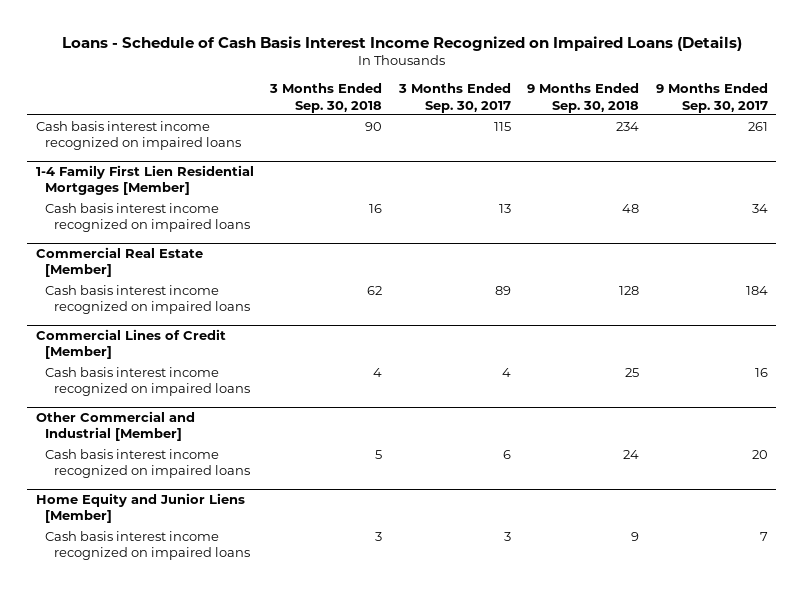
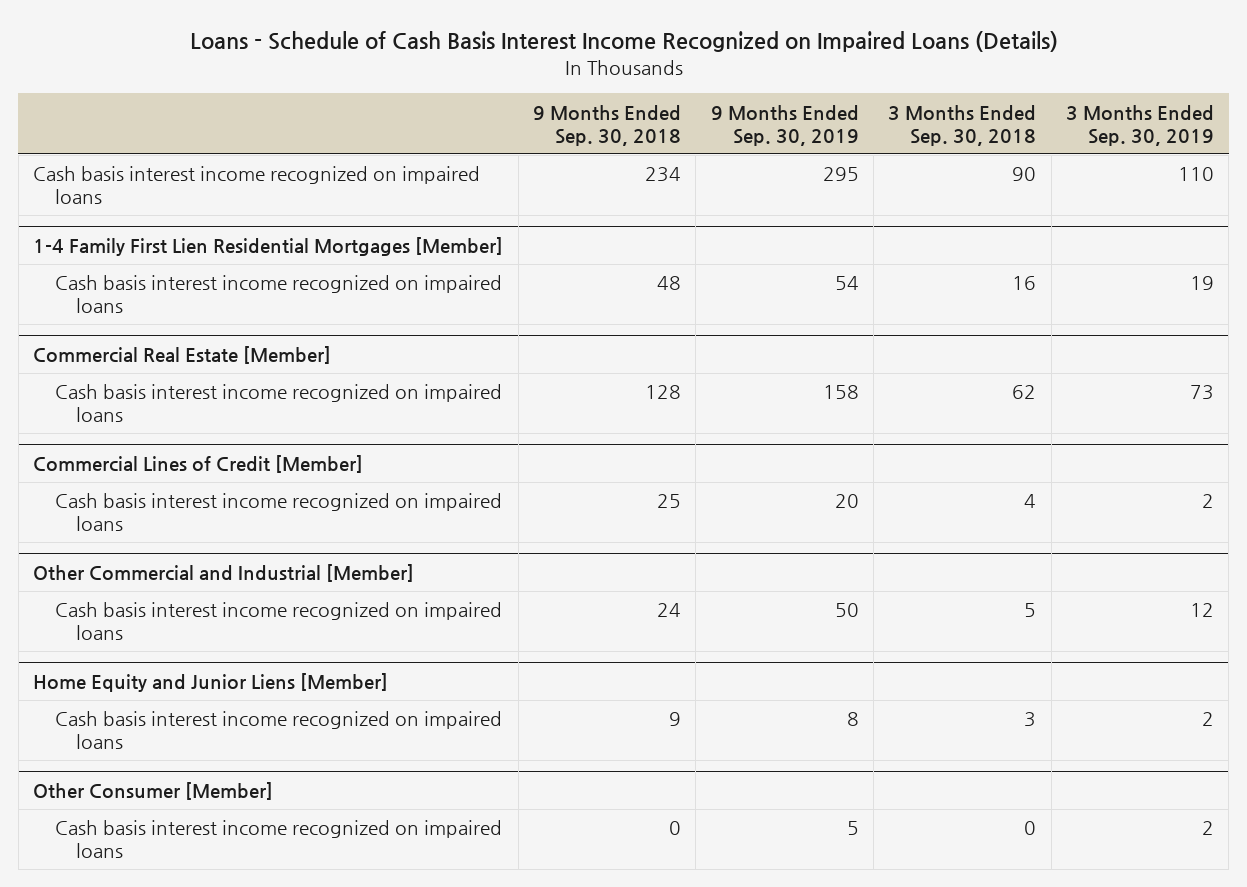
[397,82,511,113] 3 Months Ended Sep. 30, 2017 -> none
[655,82,768,113] 9 Months Ended Sep. 30, 2017 -> none
none -> [710,104,859,146] 9 Months Ended Sep. 30, 2019
none -> [1066,104,1215,146] 3 Months Ended Sep. 30, 2019
none -> [33,781,274,800] Other Consumer [Member]
none -> [54,820,502,859] Cash basis interest income recognized on impaired loans

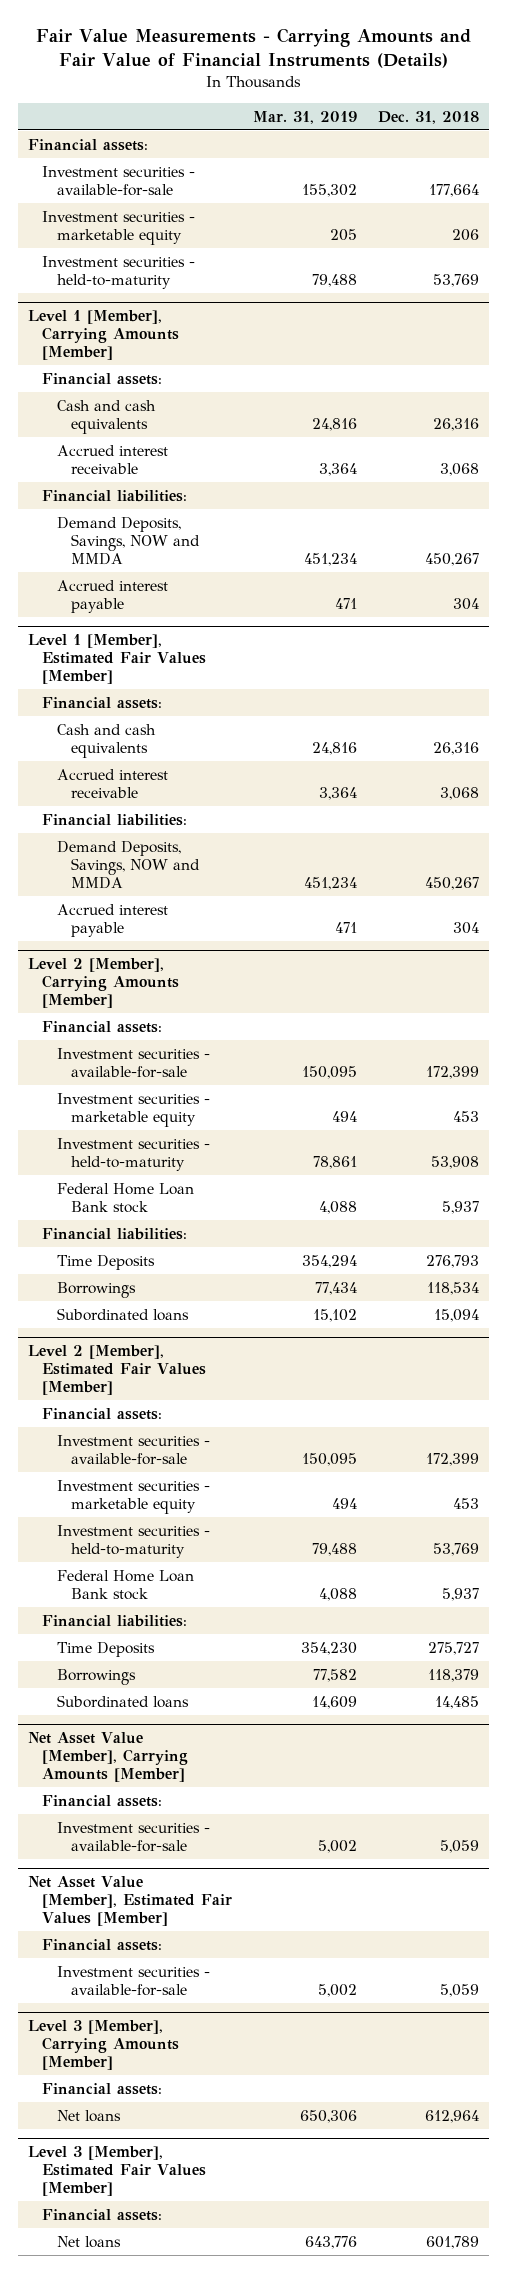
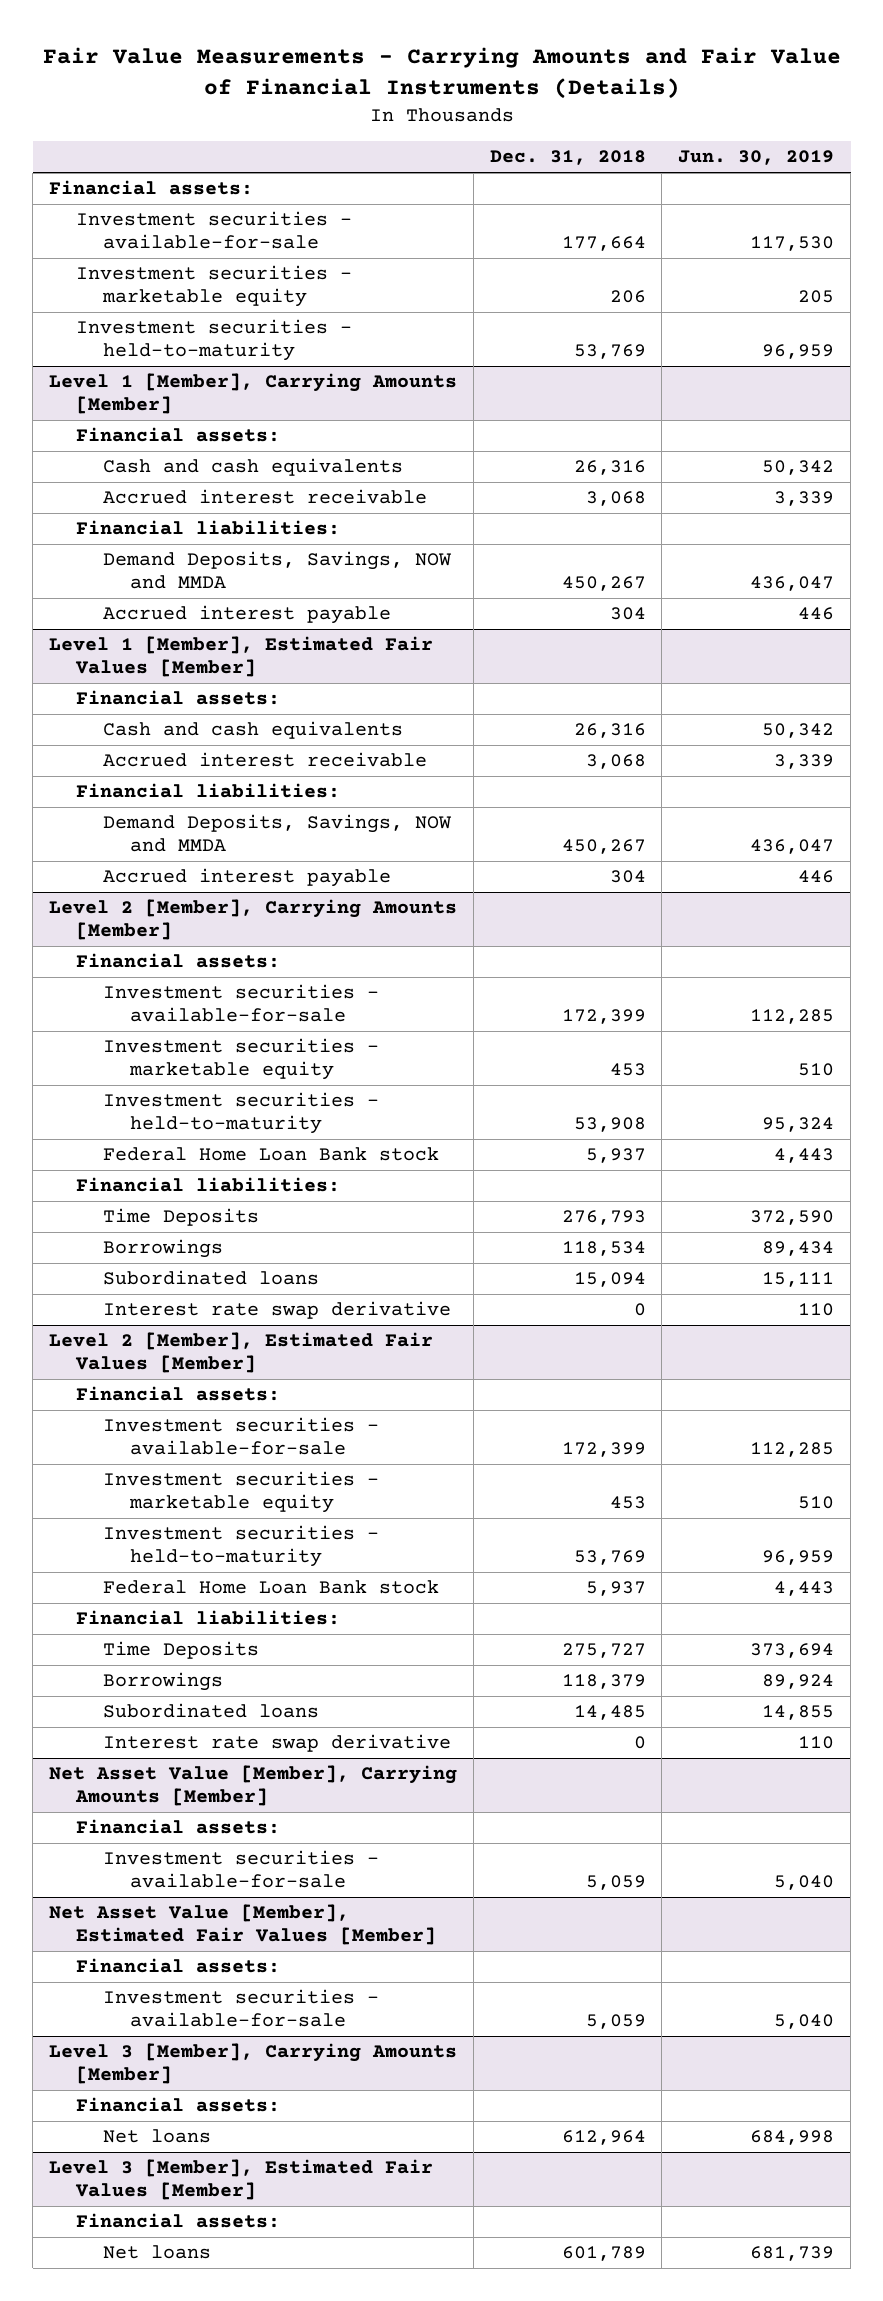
[253,110,358,124] Mar. 31, 2019 -> none
none -> [678,150,835,166] Jun. 30, 2019
none -> [102,1301,451,1320] Interest rate swap derivative
none -> [102,1734,451,1753] Interest rate swap derivative

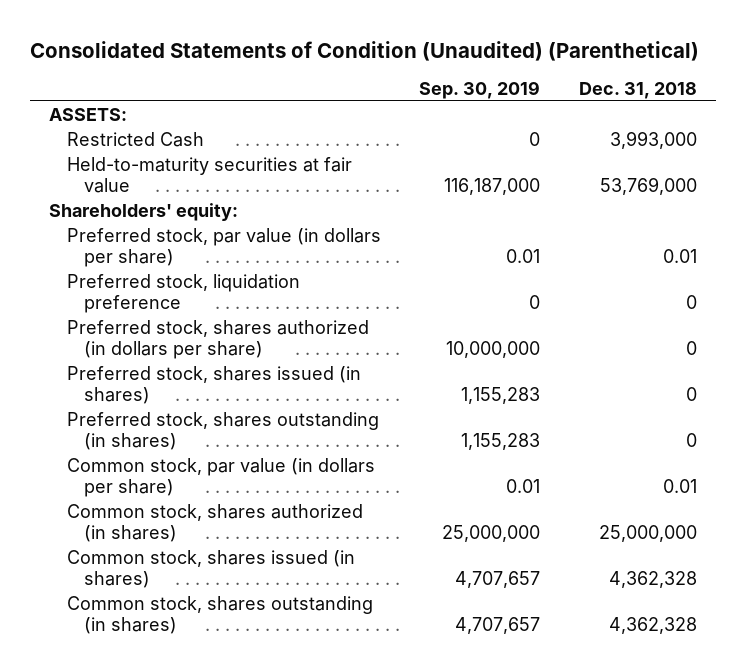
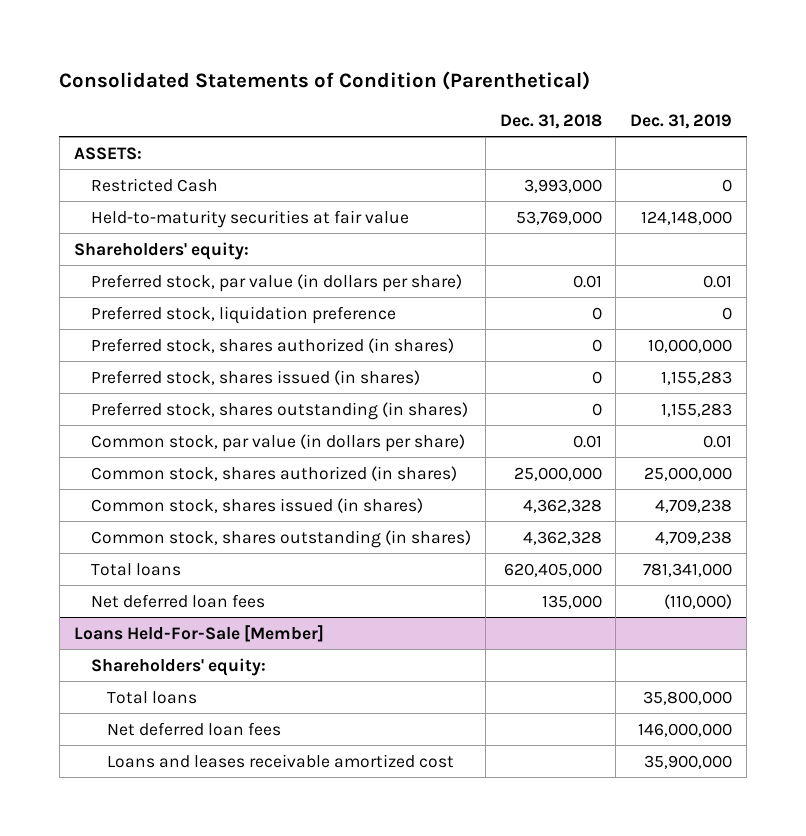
[29,40,699,61] Consolidated Statements of Condition (Unaudited) (Parenthetical) -> [59,70,591,90] Consolidated Statements of Condition (Parenthetical)
[419,80,541,99] Sep. 30, 2019 -> none
none -> [630,114,733,130] Dec. 31, 2019
[66,320,369,359] Preferred stock, shares authorized (in dollars per share) -> [90,337,454,353] Preferred stock, shares authorized (in shares)
none -> [90,562,181,576] Total loans
none -> [90,593,265,608] Net deferred loan fees
none -> [73,624,324,642] Loans Held-For-Sale [Member]
none -> [90,657,266,676] Shareholders' equity:
none -> [107,690,198,704] Total loans
none -> [107,721,282,736] Net deferred loan fees
none -> [107,753,455,768] Loans and leases receivable amortized cost

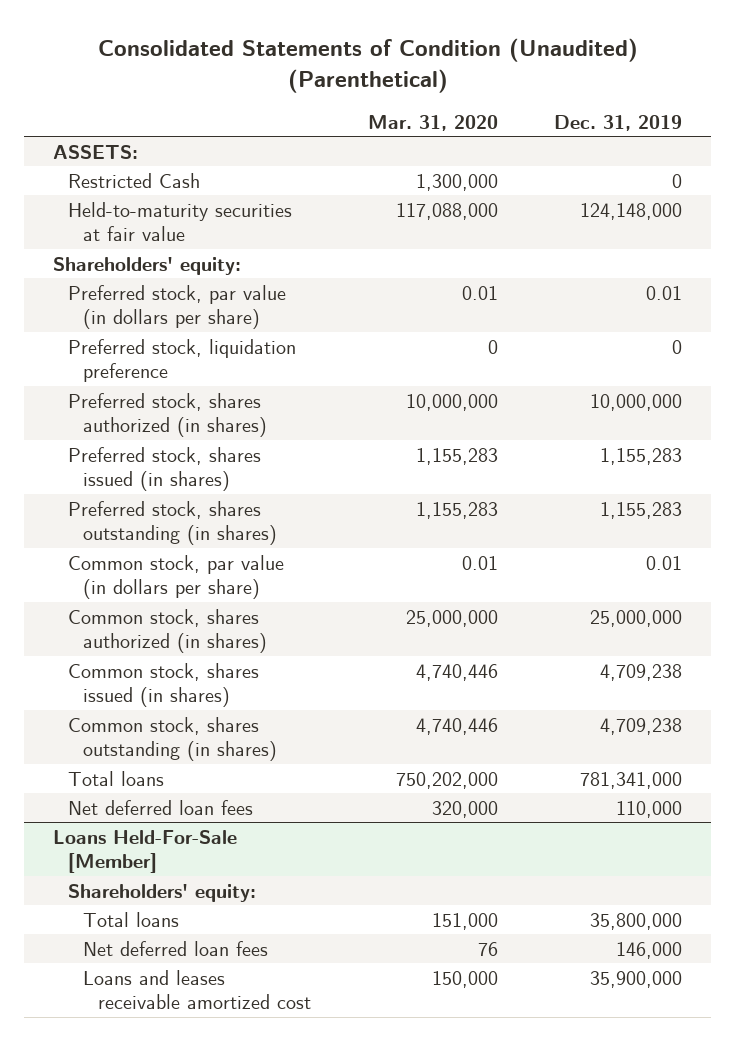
[59,70,591,90] Consolidated Statements of Condition (Parenthetical) -> [97,37,638,93] Consolidated Statements of Condition (Unaudited) (Parenthetical)
[499,114,602,130] Dec. 31, 2018 -> none
none -> [367,114,498,131] Mar. 31, 2020
[664,593,733,609] (110,000) -> [616,800,683,818] 110,000
[638,722,733,737] 146,000,000 -> [616,941,683,959] 146,000

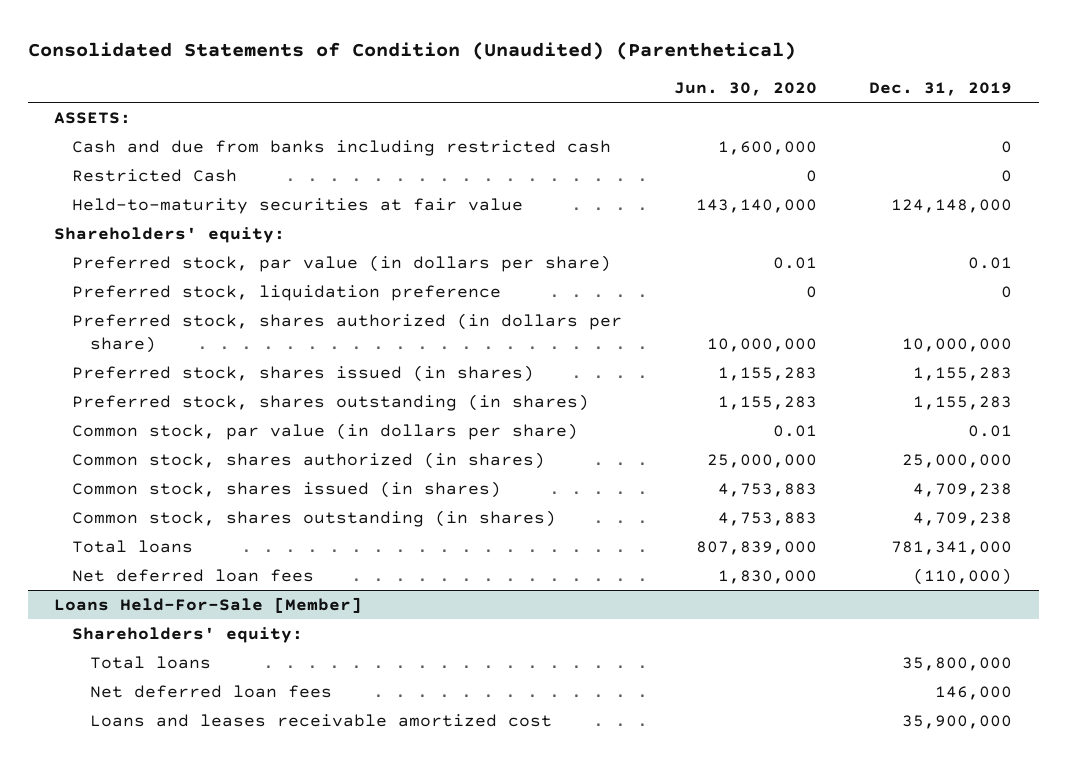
[367,114,498,131] Mar. 31, 2020 -> none
none -> [674,82,818,97] Jun. 30, 2020
none -> [72,139,612,156] Cash and due from banks including restricted cash
[67,392,267,438] Preferred stock, shares authorized (in shares) -> [72,312,623,353] Preferred stock, shares authorized (in dollars per share)
[616,800,683,818] 110,000 -> [913,567,1013,585] (110,000)

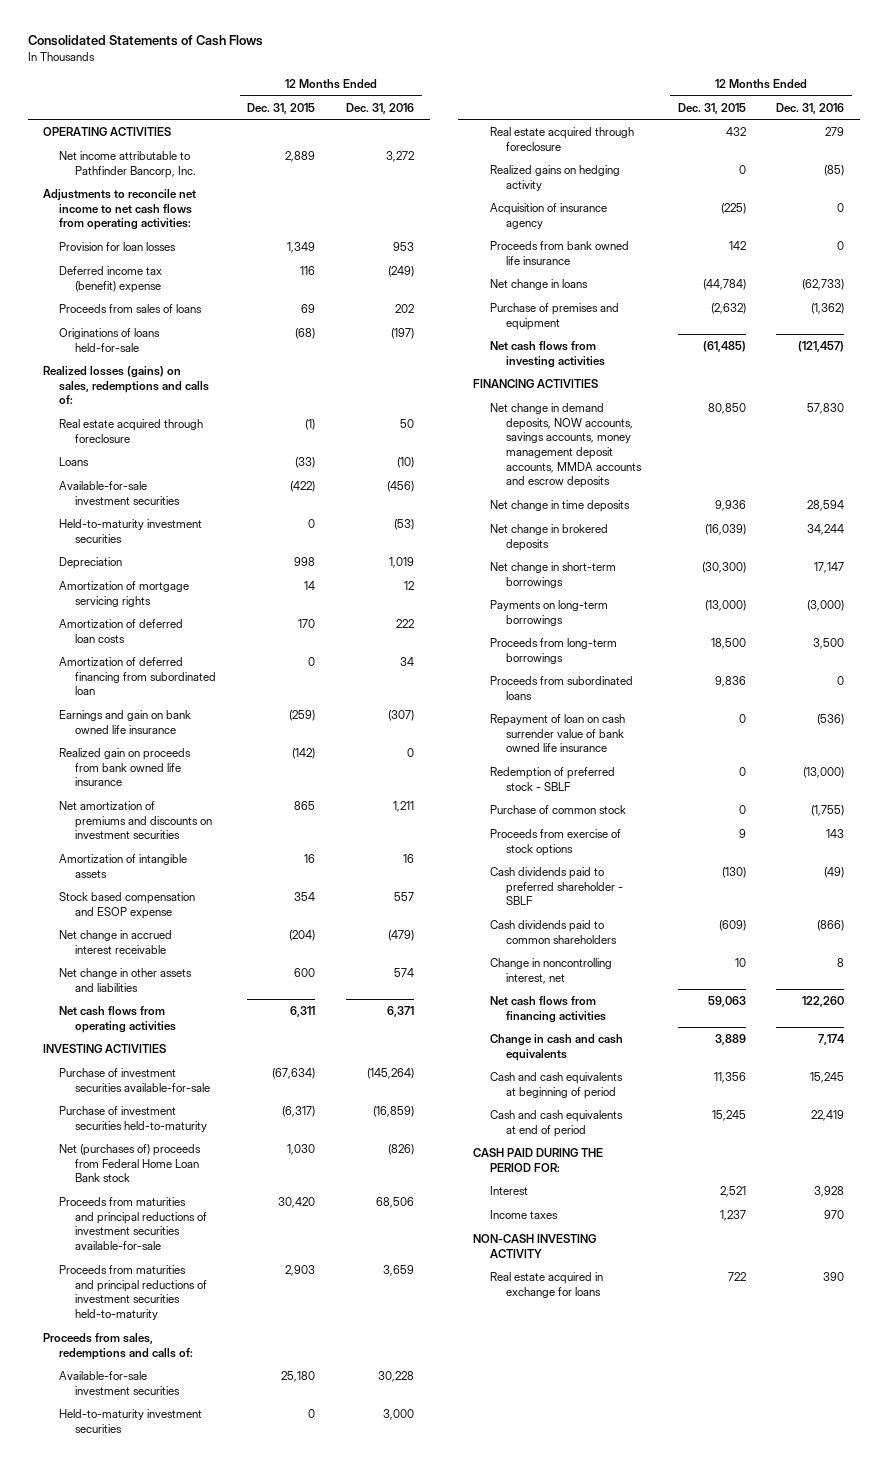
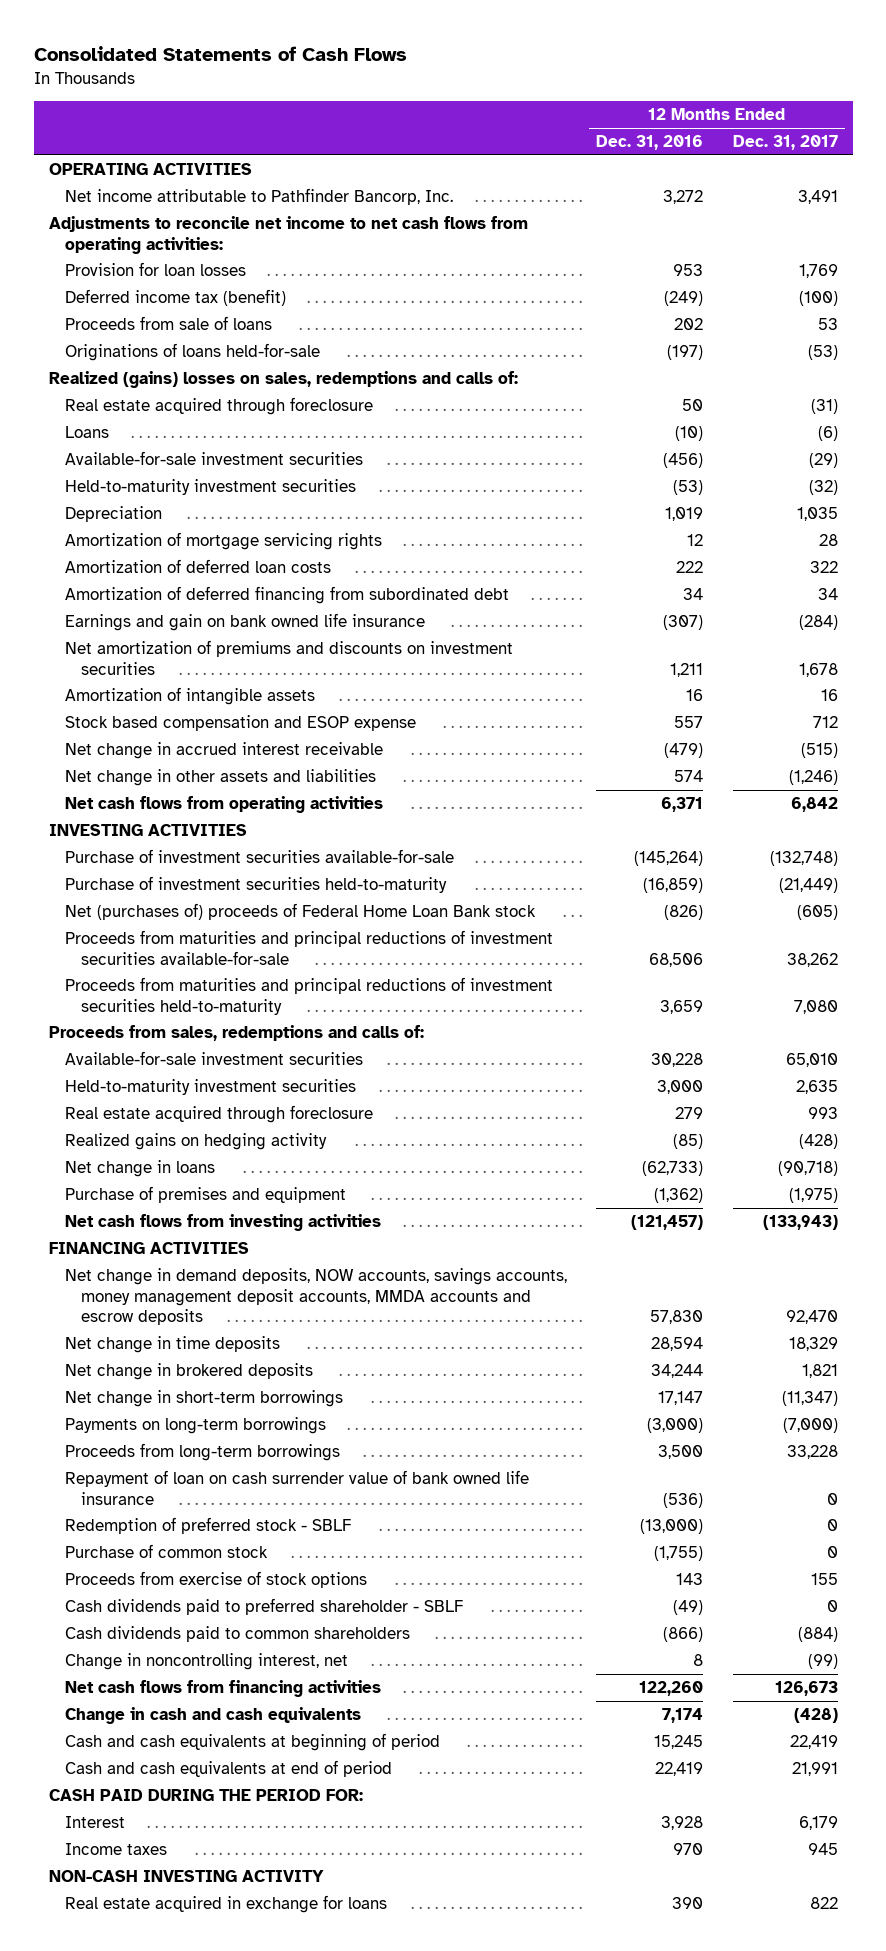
[247,102,316,114] Dec. 31, 2015 -> none
none -> [732,135,838,151] Dec. 31, 2017
[59,265,163,293] Deferred income tax (benefit) expense -> [64,289,286,307] Deferred income tax (benefit)
[59,303,203,313] Proceeds from sales of loans -> [64,316,272,331] Proceeds from sale of loans
[43,365,210,405] Realized losses (gains) on sales, redemptions and calls of: -> [48,371,518,389] Realized (gains) losses on sales, redemptions and calls of:
[59,656,217,696] Amortization of deferred financing from subordinated loan -> [64,586,509,605] Amortization of deferred financing from subordinated debt
[59,747,192,787] Realized gain on proceeds from bank owned life insurance -> none
[59,1143,202,1183] Net (purchases of) proceeds from Federal Home Loan Bank stock -> [64,903,536,921] Net (purchases of) proceeds of Federal Home Loan Bank stock
[489,202,607,229] Acquisition of insurance agency -> none
[489,240,629,265] Proceeds from bank owned life insurance -> none
[489,675,633,700] Proceeds from subordinated loans -> none

